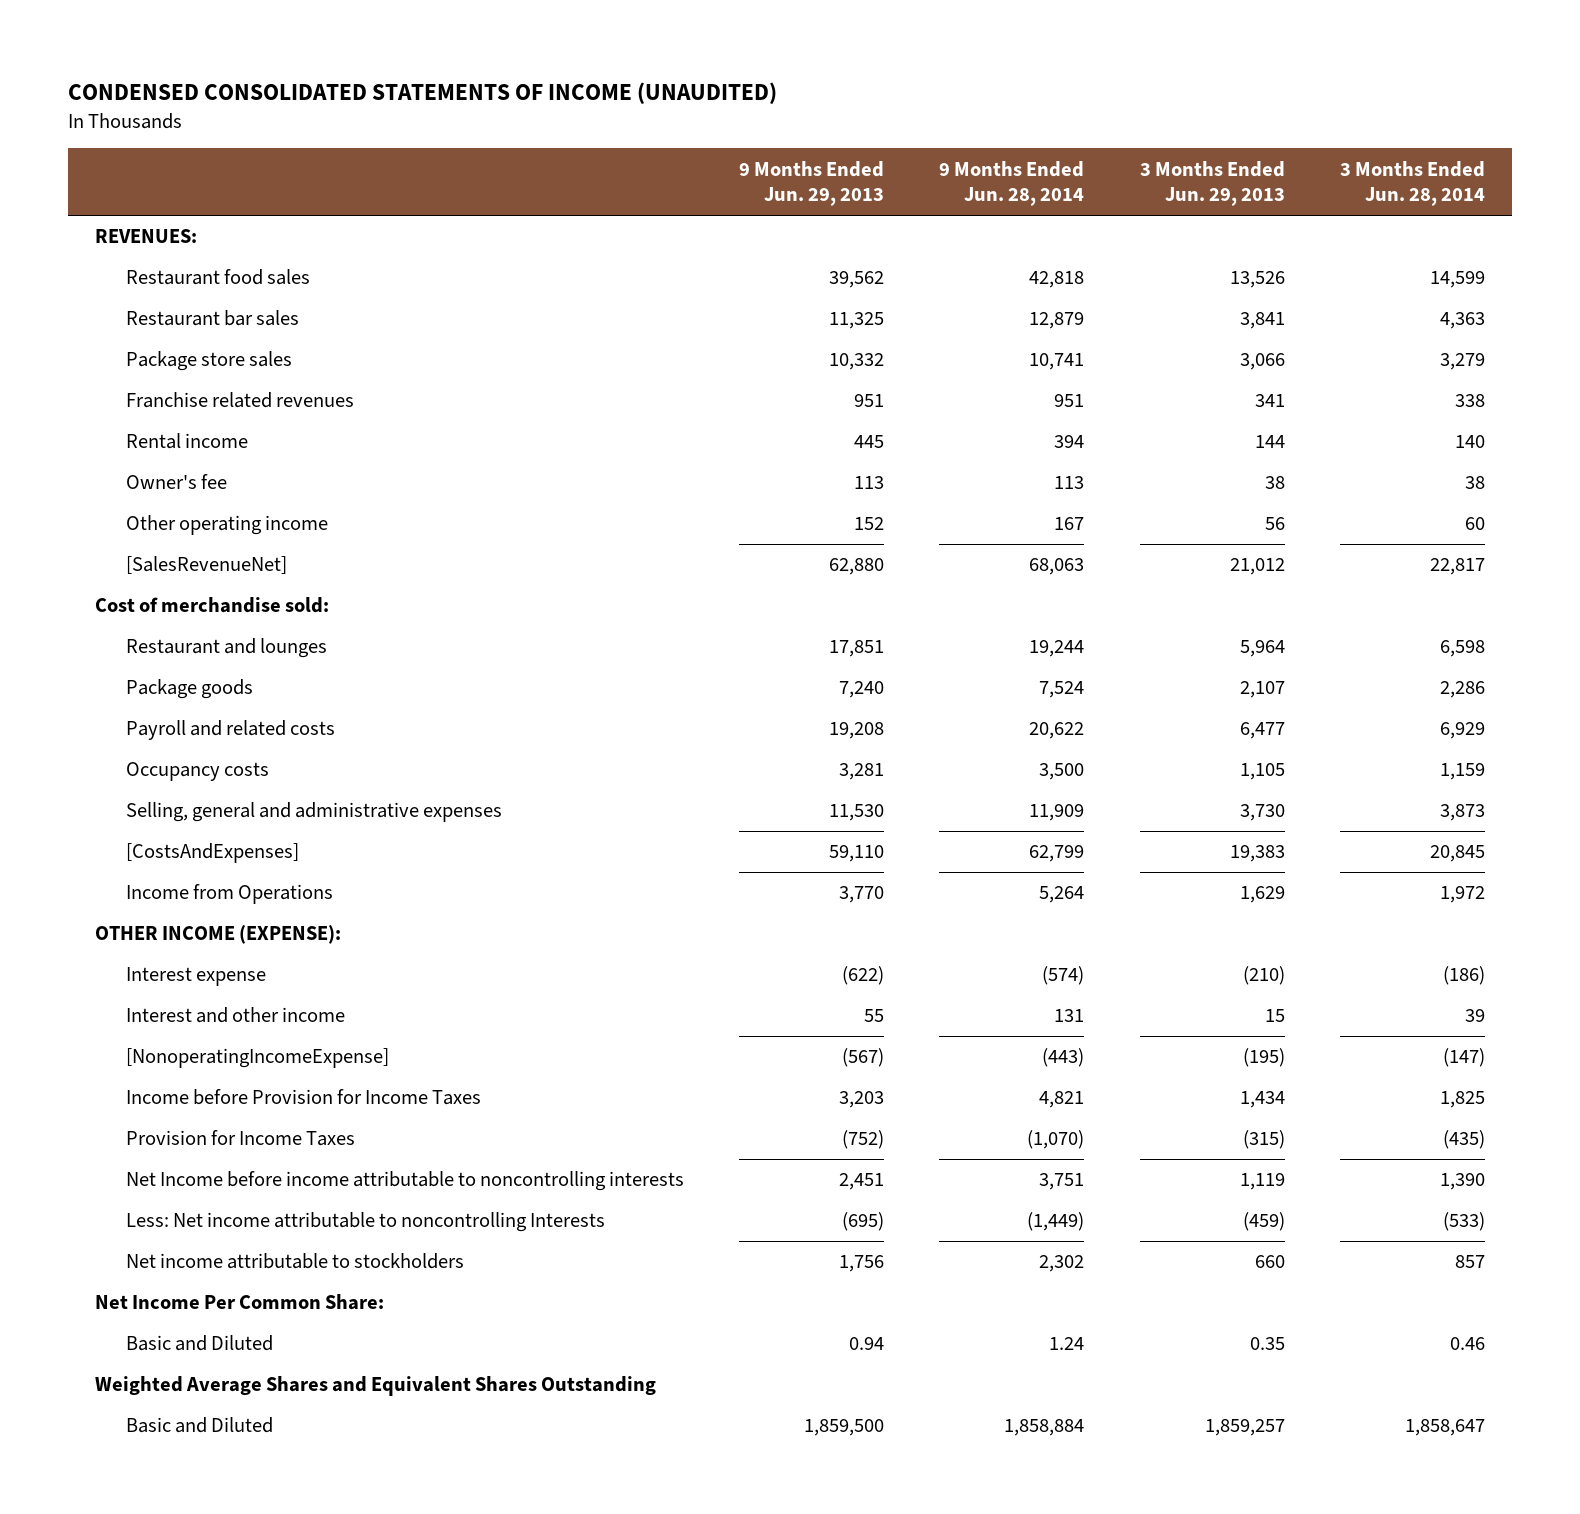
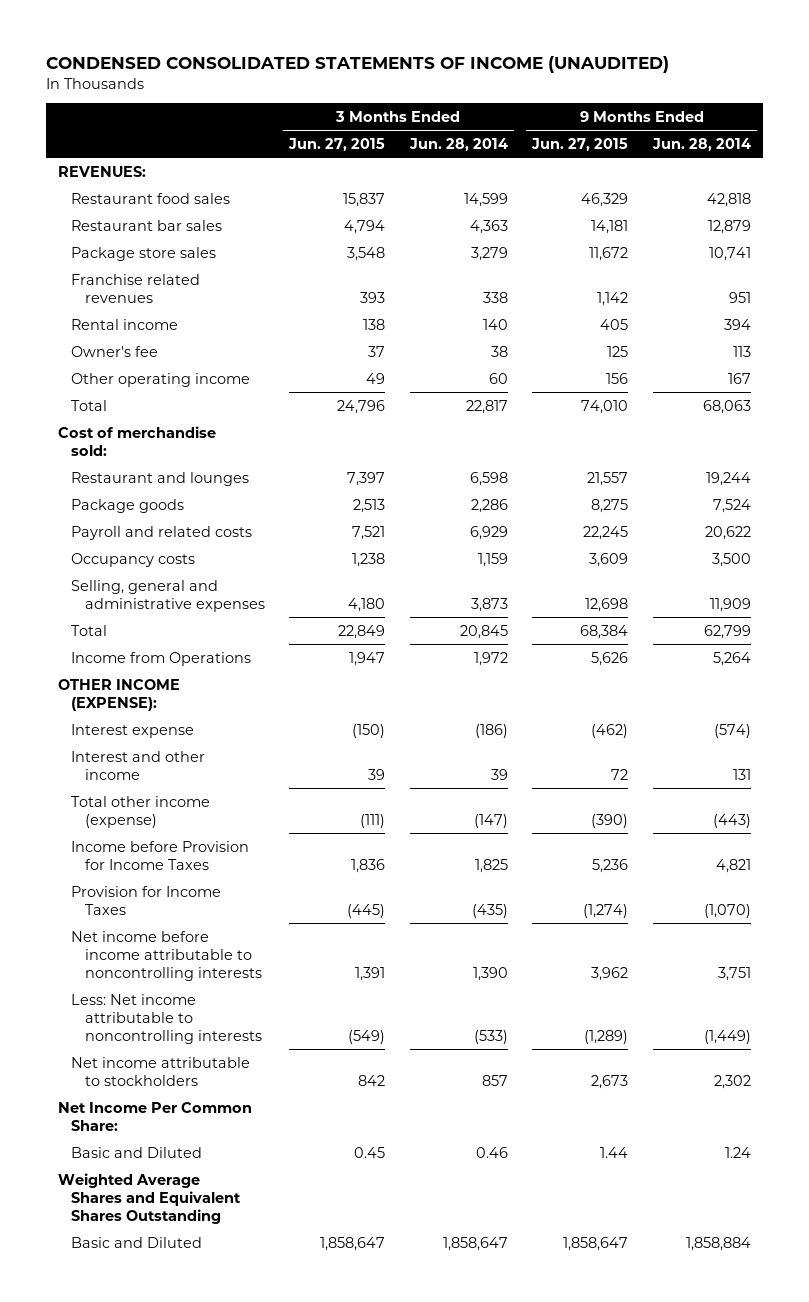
[739,160,885,207] 9 Months Ended Jun. 29, 2013 -> none
[1139,160,1285,207] 3 Months Ended Jun. 29, 2013 -> none
none -> [288,137,386,151] Jun. 27, 2015
none -> [531,137,629,151] Jun. 27, 2015
[125,556,287,575] [SalesRevenueNet] -> [71,399,108,411] Total
[125,843,299,864] [CostsAndExpenses] -> [71,624,108,636] Total
[125,1048,389,1069] [NonoperatingIncomeExpense] -> [71,795,211,828] Total other income (expense)
[125,1171,684,1192] Net Income before income attributable to noncontrolling interests -> [71,930,262,981] Net income before income attributable to noncontrolling interests
[125,1212,605,1233] Less: Net income attributable to noncontrolling Interests -> [71,993,262,1044] Less: Net income attributable to noncontrolling interests

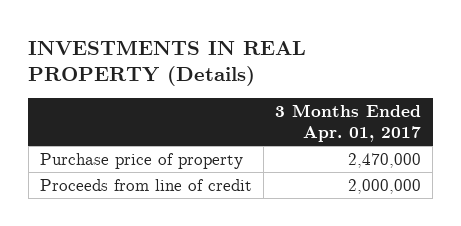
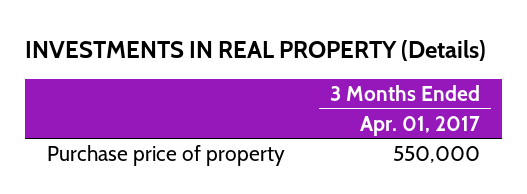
[39,178,252,191] Proceeds from line of credit -> none
[347,152,421,168] 2,470,000 -> [392,146,480,164] 550,000

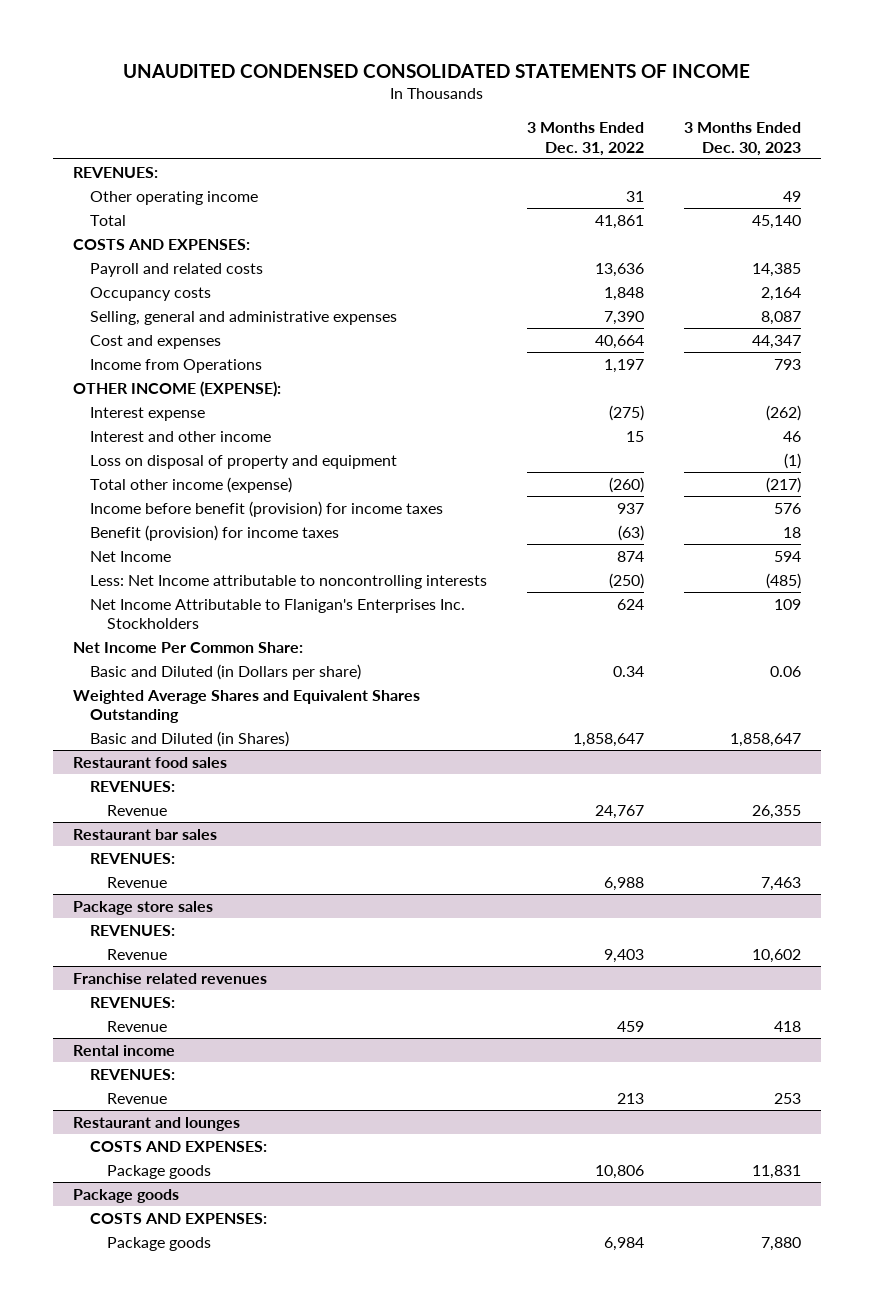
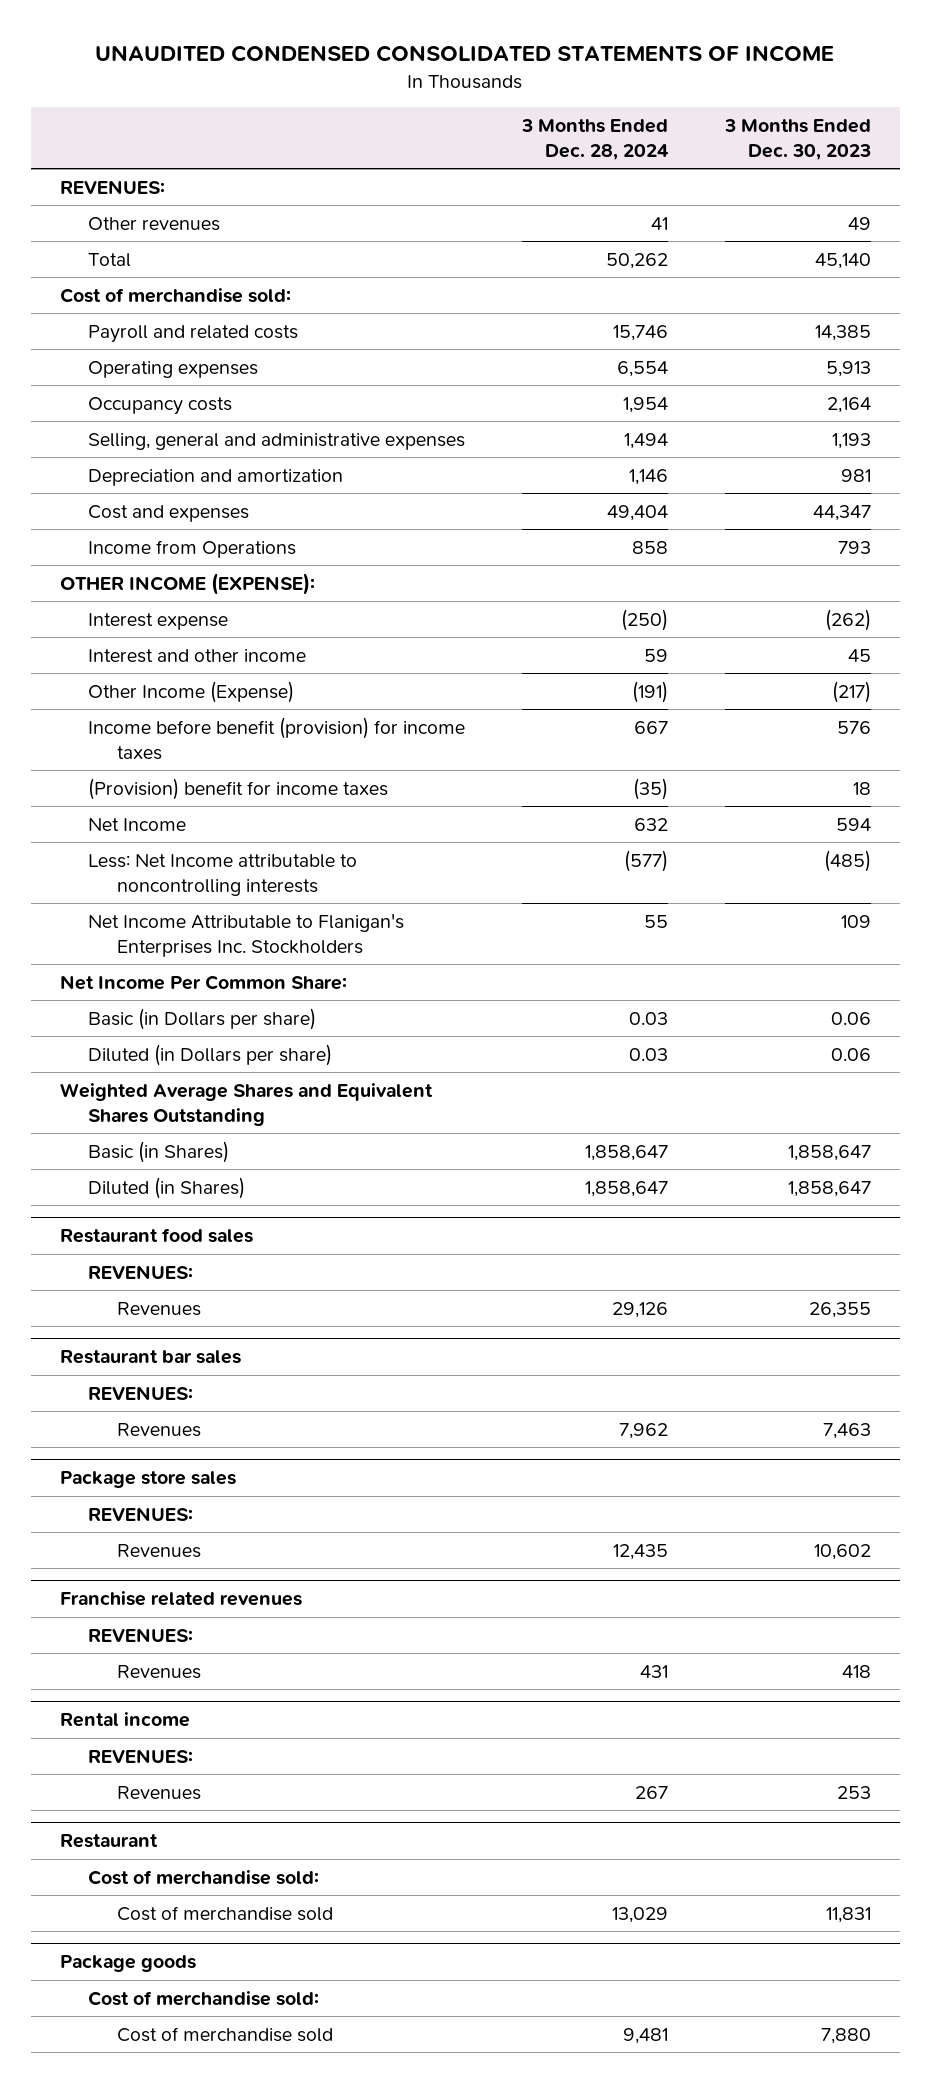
[527,122,645,156] 3 Months Ended Dec. 31, 2022 -> none
none -> [521,118,670,160] 3 Months Ended Dec. 28, 2024
[90,190,259,205] Other operating income -> [88,216,221,231] Other revenues
[72,238,250,250] COSTS AND EXPENSES: -> [59,287,291,303] Cost of merchandise sold:
none -> [88,360,259,378] Operating expenses
[761,310,802,325] 8,087 -> [832,432,872,449] 1,193
none -> [88,468,344,486] Depreciation and amortization
[90,454,398,469] Loss on disposal of property and equipment -> none
[783,430,802,442] 46 -> [848,648,872,662] 45
[90,476,293,493] Total other income (expense) -> [88,680,295,703] Other Income (Expense)
[90,524,340,541] Benefit (provision) for income taxes -> [88,777,389,800] (Provision) benefit for income taxes
[90,663,362,680] Basic and Diluted (in Dollars per share) -> [88,1007,317,1030] Basic (in Dollars per share)
none -> [88,1043,333,1066] Diluted (in Dollars per share)
[90,730,290,747] Basic and Diluted (in Shares) -> [88,1140,230,1163] Basic (in Shares)
none -> [88,1176,246,1199] Diluted (in Shares)
[107,804,168,816] Revenue -> [116,1301,201,1316] Revenues
[107,876,168,888] Revenue -> [116,1422,201,1437] Revenues
[107,948,168,960] Revenue -> [116,1543,201,1558] Revenues
[107,1020,168,1032] Revenue -> [116,1664,201,1679] Revenues
[72,1116,240,1131] Restaurant and lounges -> none
[107,1092,168,1104] Revenue -> [116,1785,201,1800] Revenues
none -> [59,1834,158,1849] Restaurant
[90,1140,268,1152] COSTS AND EXPENSES: -> [88,1869,320,1885] Cost of merchandise sold:
[107,1164,212,1179] Package goods -> [116,1905,333,1921] Cost of merchandise sold
[90,1212,268,1224] COSTS AND EXPENSES: -> [88,1990,320,2006] Cost of merchandise sold:
[107,1236,212,1251] Package goods -> [116,2026,333,2042] Cost of merchandise sold

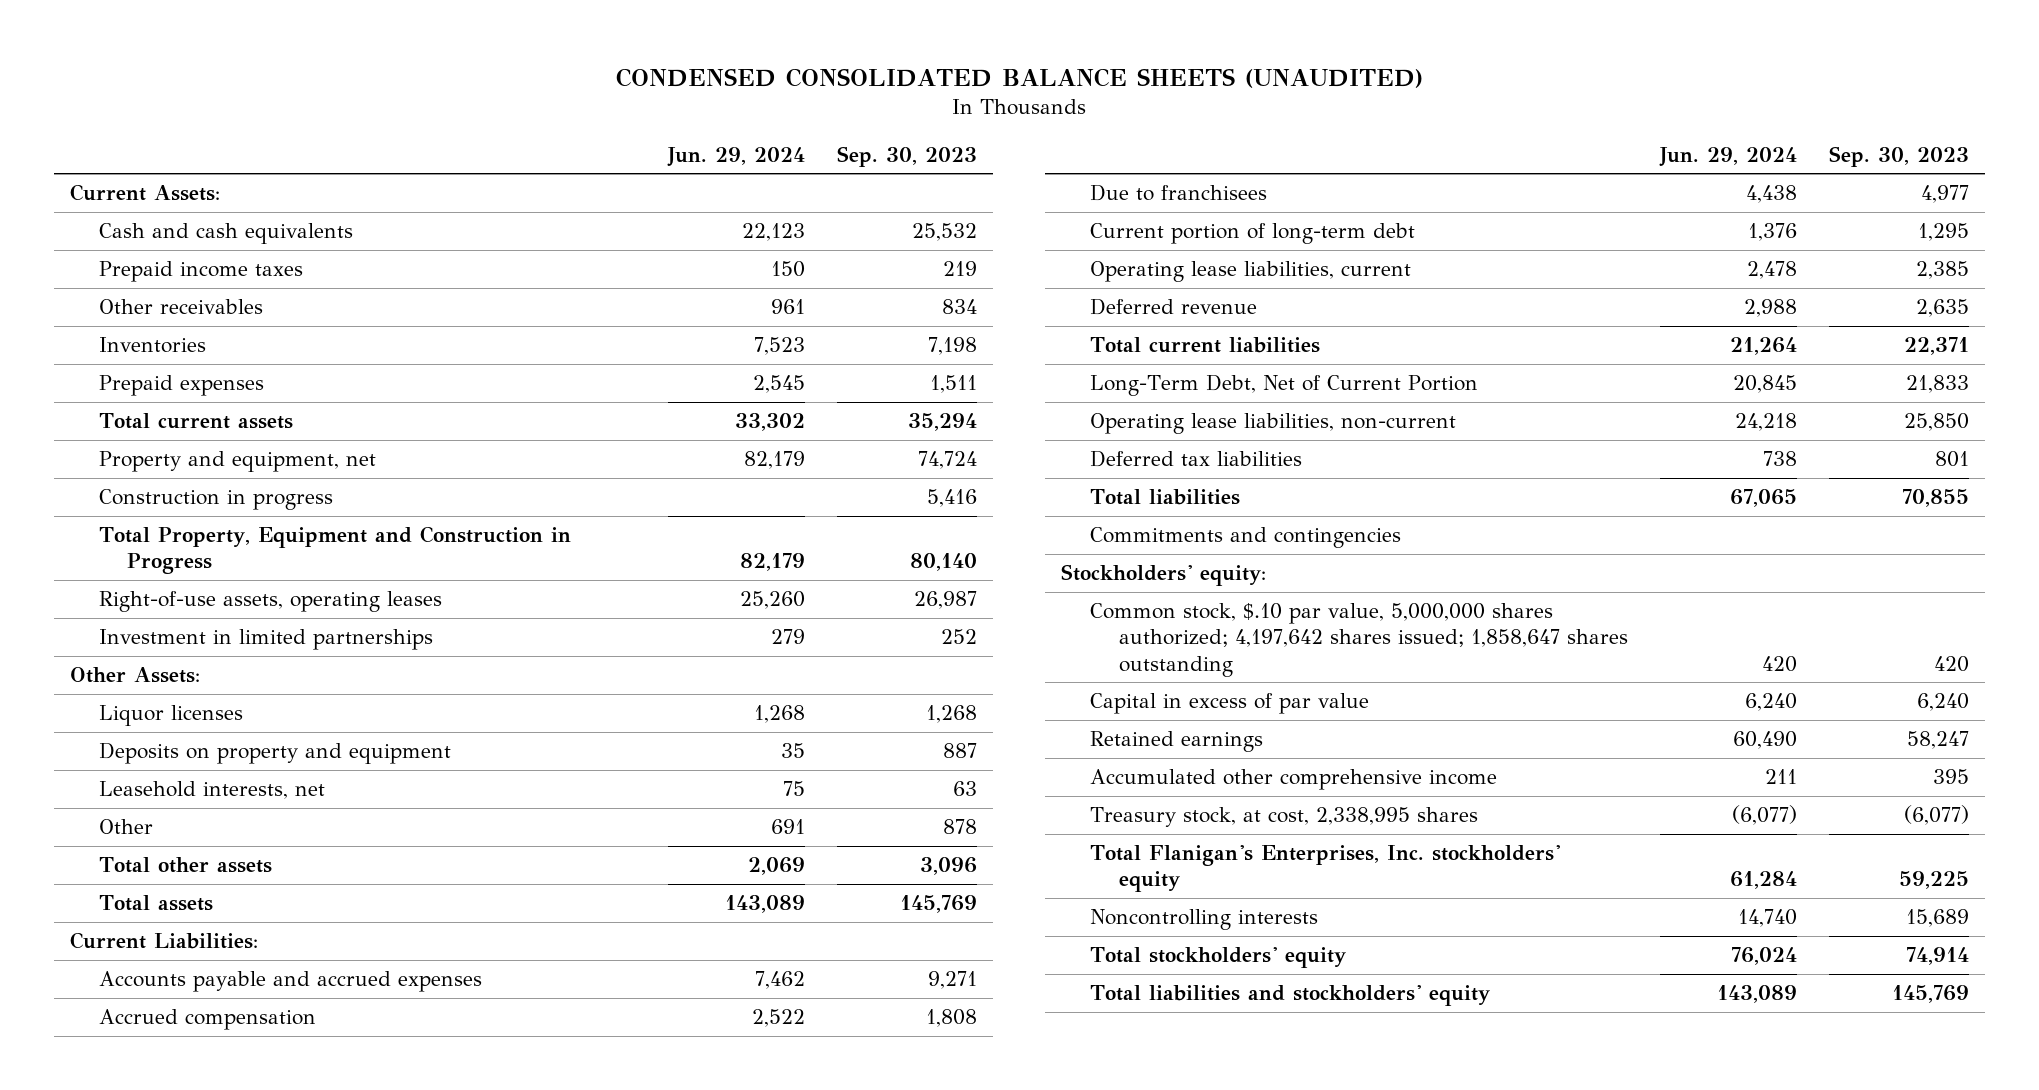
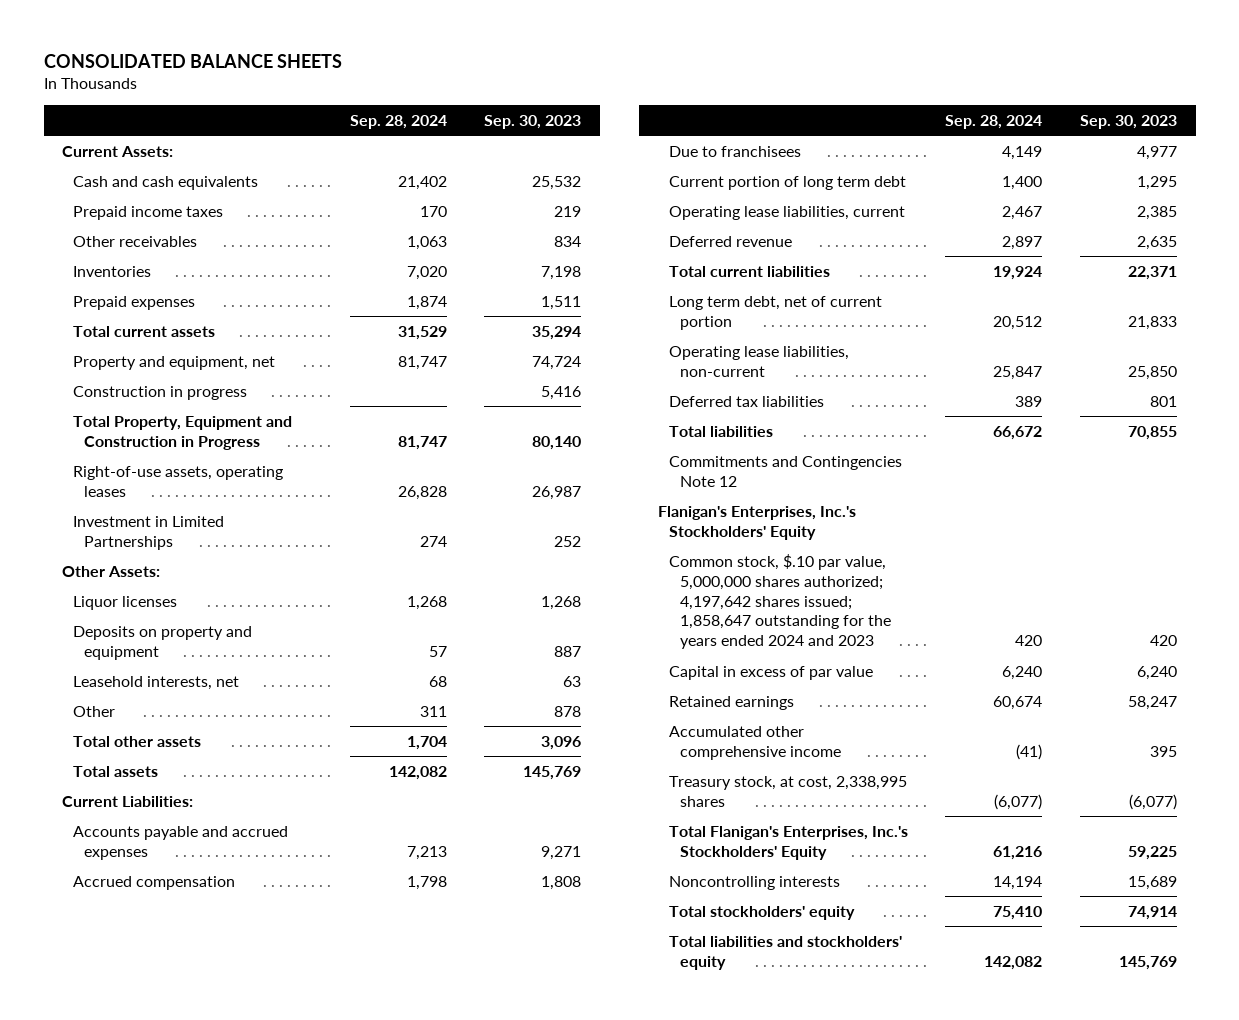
[616,68,1424,89] CONDENSED CONSOLIDATED BALANCE SHEETS (UNAUDITED) -> [43,54,342,69] CONSOLIDATED BALANCE SHEETS
[667,146,806,167] Jun. 29, 2024 -> none
none -> [349,115,447,130] Sep. 28, 2024
[98,629,433,651] Investment in limited partnerships -> [73,515,225,550] Investment in Limited Partnerships
[1090,223,1416,245] Current portion of long-term debt -> [669,175,907,190] Current portion of long term debt
[1090,374,1479,397] Long-Term Debt, Net of Current Portion -> [669,295,883,330] Long term debt, net of current portion
[1090,527,1402,549] Commitments and contingencies -> [669,455,903,487] Commitments and Contingencies Note 12
[1061,564,1267,587] Stockholders' equity: -> [658,505,857,540] Flanigan's Enterprises, Inc.'s Stockholders' Equity
[1090,603,1628,677] Common stock, $.10 par value, 5,000,000 shares authorized; 4,197,642 shares issued; 1,858,647 shares outstanding -> [669,553,892,650] Common stock, $.10 par value, 5,000,000 shares authorized; 4,197,642 shares issued; 1,858,647 outstanding for the years ended 2024 and 2023
[1090,845,1561,893] Total Flanigan's Enterprises, Inc. stockholders' equity -> [669,825,909,860] Total Flanigan's Enterprises, Inc.'s Stockholders' Equity

